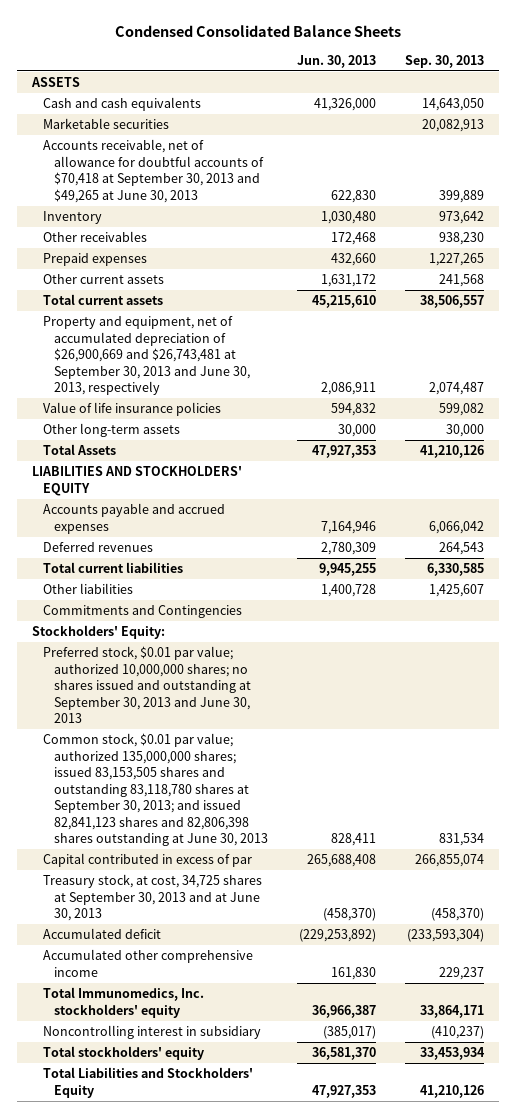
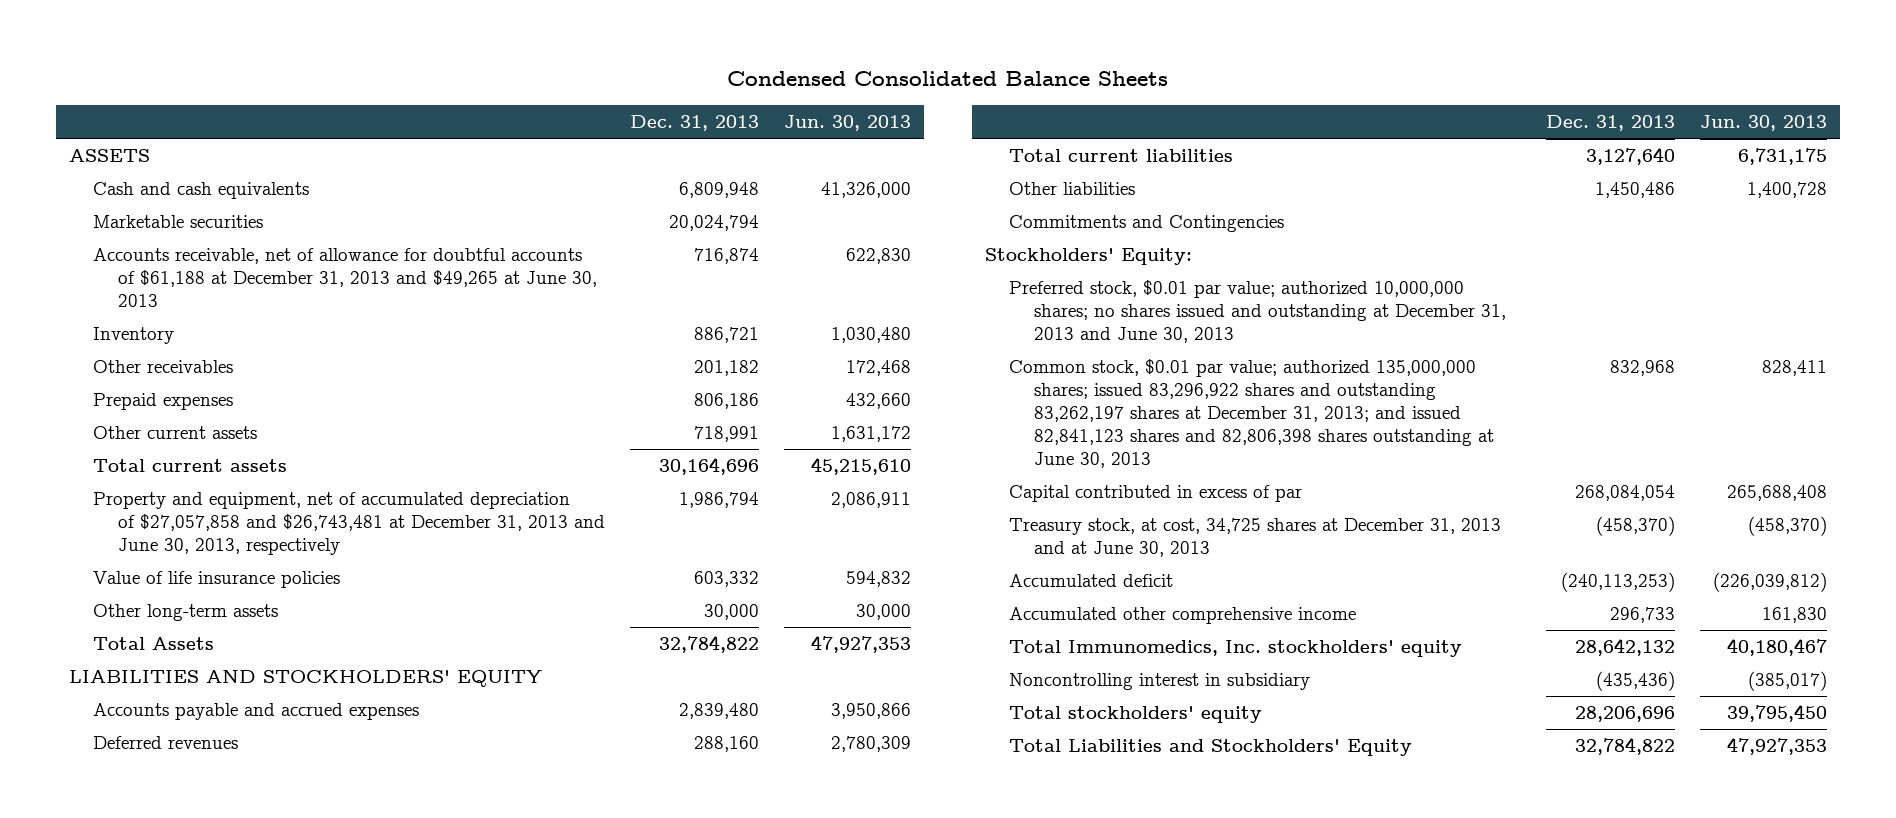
[404,54,484,68] Sep. 30, 2013 -> none
none -> [630,115,760,132] Dec. 31, 2013
[42,139,264,203] Accounts receivable, net of allowance for doubtful accounts of $70,418 at September 30, 2013 and $49,265 at June 30, 2013 -> [93,248,598,307] Accounts receivable, net of allowance for doubtful accounts of $61,188 at December 31, 2013 and $49,265 at June 30, 2013
[42,316,250,396] Property and equipment, net of accumulated depreciation of $26,900,669 and $26,743,481 at September 30, 2013 and June 30, 2013, respectively -> [93,492,606,555] Property and equipment, net of accumulated depreciation of $27,057,858 and $26,743,481 at December 31, 2013 and June 30, 2013, respectively
[320,520,376,534] 7,164,946 -> [831,703,912,720] 3,950,866
[318,563,376,577] 9,945,255 -> [1738,148,1828,166] 6,731,175
[42,646,251,724] Preferred stock, $0.01 par value; authorized 10,000,000 shares; no shares issued and outstanding at September 30, 2013 and June 30, 2013 -> [1009,280,1507,343] Preferred stock, $0.01 par value; authorized 10,000,000 shares; no shares issued and outstanding at December 31, 2013 and June 30, 2013
[42,733,268,847] Common stock, $0.01 par value; authorized 135,000,000 shares; issued 83,153,505 shares and outstanding 83,118,780 shares at September 30, 2013; and issued 82,841,123 shares and 82,806,398 shares outstanding at June 30, 2013 -> [1009,359,1495,468] Common stock, $0.01 par value; authorized 135,000,000 shares; issued 83,296,922 shares and outstanding 83,262,197 shares at December 31, 2013; and issued 82,841,123 shares and 82,806,398 shares outstanding at June 30, 2013
[42,874,262,922] Treasury stock, at cost, 34,725 shares at September 30, 2013 and at June 30, 2013 -> [1009,518,1502,558] Treasury stock, at cost, 34,725 shares at December 31, 2013 and at June 30, 2013
[298,929,376,943] (229,253,892) -> [1713,572,1828,593] (226,039,812)
[311,1004,376,1018] 36,966,387 -> [1727,638,1828,657] 40,180,467
[311,1047,376,1061] 36,581,370 -> [1727,704,1828,723] 39,795,450

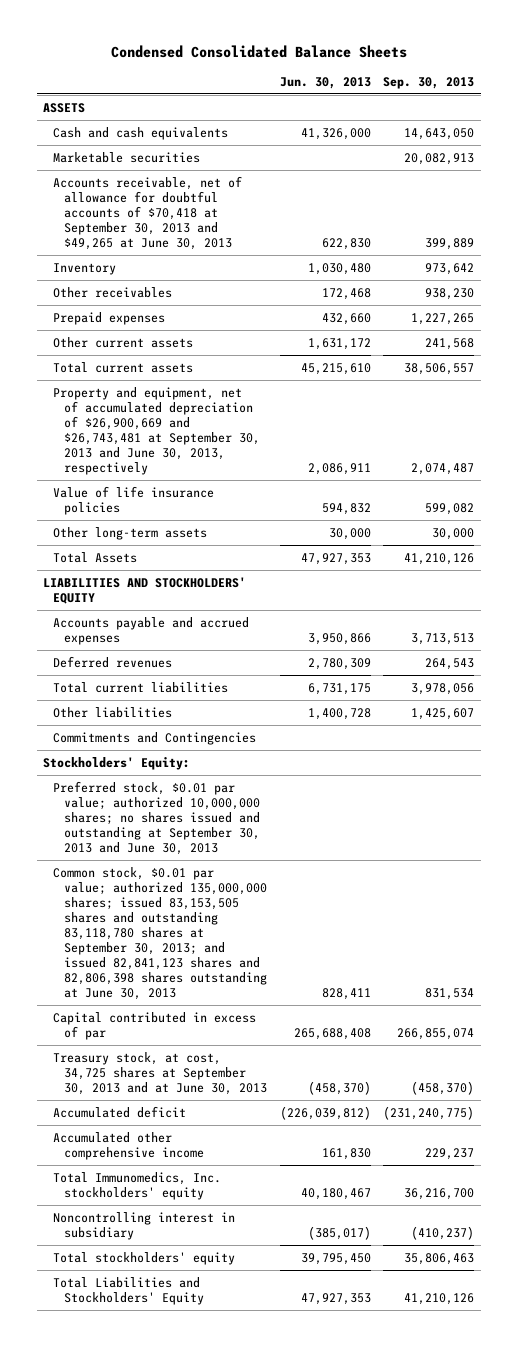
[630,115,760,132] Dec. 31, 2013 -> none
none -> [383,77,475,90] Sep. 30, 2013
[93,248,598,307] Accounts receivable, net of allowance for doubtful accounts of $61,188 at December 31, 2013 and $49,265 at June 30, 2013 -> [53,175,243,250] Accounts receivable, net of allowance for doubtful accounts of $70,418 at September 30, 2013 and $49,265 at June 30, 2013
[93,492,606,555] Property and equipment, net of accumulated depreciation of $27,057,858 and $26,743,481 at December 31, 2013 and June 30, 2013, respectively -> [53,386,260,475] Property and equipment, net of accumulated depreciation of $26,900,669 and $26,743,481 at September 30, 2013 and June 30, 2013, respectively
[1009,280,1507,343] Preferred stock, $0.01 par value; authorized 10,000,000 shares; no shares issued and outstanding at December 31, 2013 and June 30, 2013 -> [53,780,260,855] Preferred stock, $0.01 par value; authorized 10,000,000 shares; no shares issued and outstanding at September 30, 2013 and June 30, 2013
[1009,359,1495,468] Common stock, $0.01 par value; authorized 135,000,000 shares; issued 83,296,922 shares and outstanding 83,262,197 shares at December 31, 2013; and issued 82,841,123 shares and 82,806,398 shares outstanding at June 30, 2013 -> [53,866,267,1000] Common stock, $0.01 par value; authorized 135,000,000 shares; issued 83,153,505 shares and outstanding 83,118,780 shares at September 30, 2013; and issued 82,841,123 shares and 82,806,398 shares outstanding at June 30, 2013
[1009,518,1502,558] Treasury stock, at cost, 34,725 shares at December 31, 2013 and at June 30, 2013 -> [53,1051,267,1095] Treasury stock, at cost, 34,725 shares at September 30, 2013 and at June 30, 2013

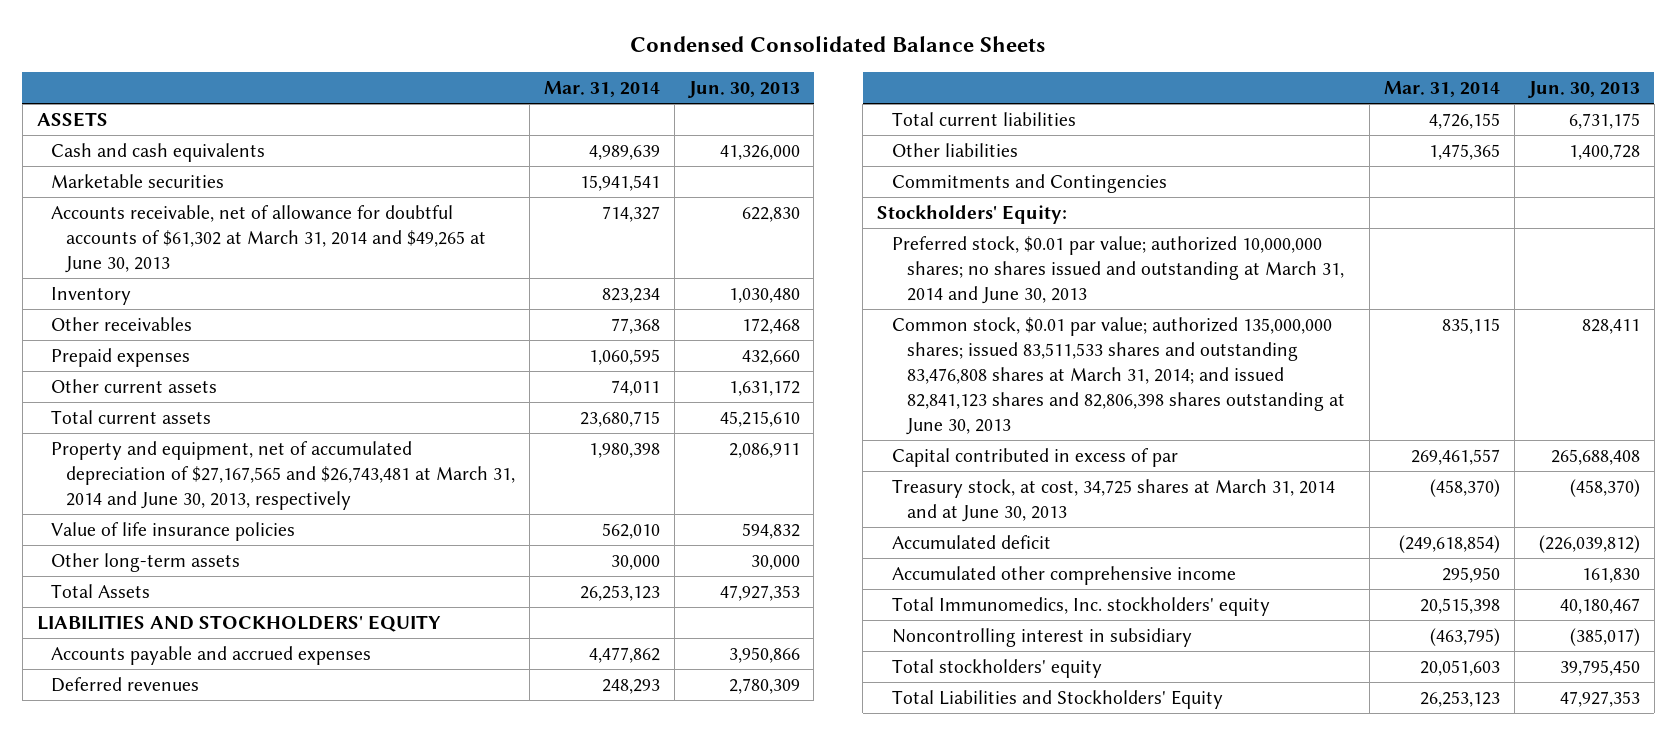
[383,77,475,90] Sep. 30, 2013 -> none
none -> [543,80,660,97] Mar. 31, 2014
[53,175,243,250] Accounts receivable, net of allowance for doubtful accounts of $70,418 at September 30, 2013 and $49,265 at June 30, 2013 -> [51,204,487,273] Accounts receivable, net of allowance for doubtful accounts of $61,302 at March 31, 2014 and $49,265 at June 30, 2013
[53,386,260,475] Property and equipment, net of accumulated depreciation of $26,900,669 and $26,743,481 at September 30, 2013 and June 30, 2013, respectively -> [51,440,516,510] Property and equipment, net of accumulated depreciation of $27,167,565 and $26,743,481 at March 31, 2014 and June 30, 2013, respectively
[53,780,260,855] Preferred stock, $0.01 par value; authorized 10,000,000 shares; no shares issued and outstanding at September 30, 2013 and June 30, 2013 -> [891,235,1344,304] Preferred stock, $0.01 par value; authorized 10,000,000 shares; no shares issued and outstanding at March 31, 2014 and June 30, 2013
[53,866,267,1000] Common stock, $0.01 par value; authorized 135,000,000 shares; issued 83,153,505 shares and outstanding 83,118,780 shares at September 30, 2013; and issued 82,841,123 shares and 82,806,398 shares outstanding at June 30, 2013 -> [891,316,1345,436] Common stock, $0.01 par value; authorized 135,000,000 shares; issued 83,511,533 shares and outstanding 83,476,808 shares at March 31, 2014; and issued 82,841,123 shares and 82,806,398 shares outstanding at June 30, 2013
[53,1051,267,1095] Treasury stock, at cost, 34,725 shares at September 30, 2013 and at June 30, 2013 -> [891,478,1335,522] Treasury stock, at cost, 34,725 shares at March 31, 2014 and at June 30, 2013

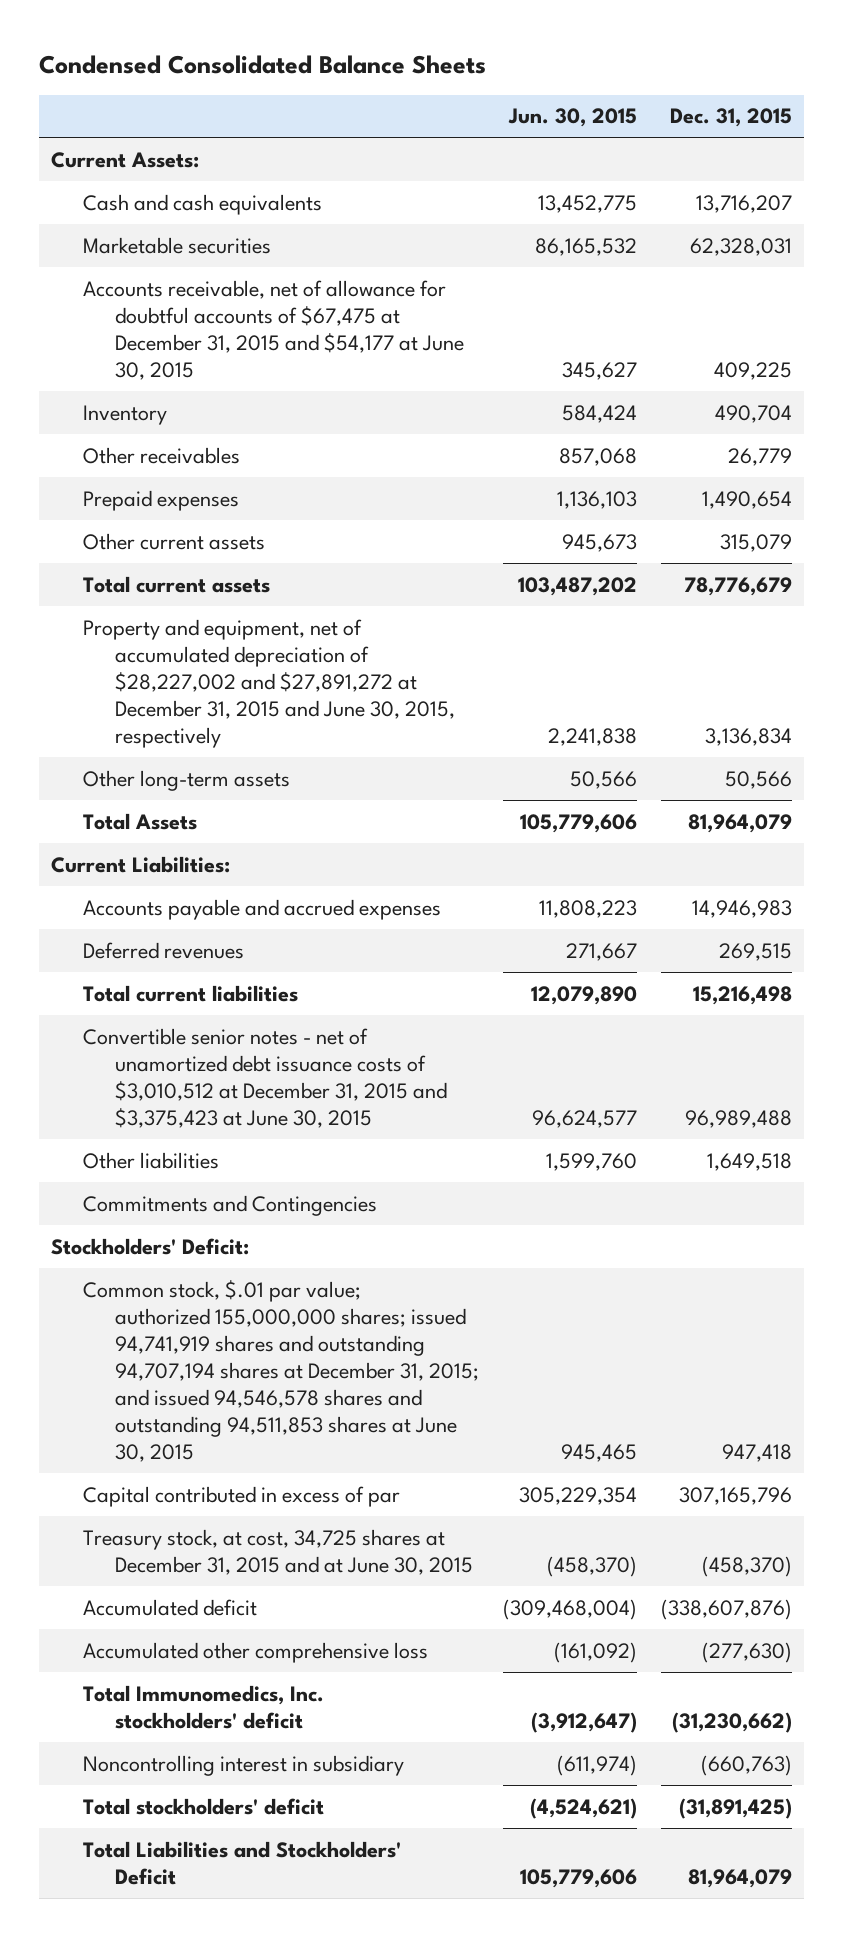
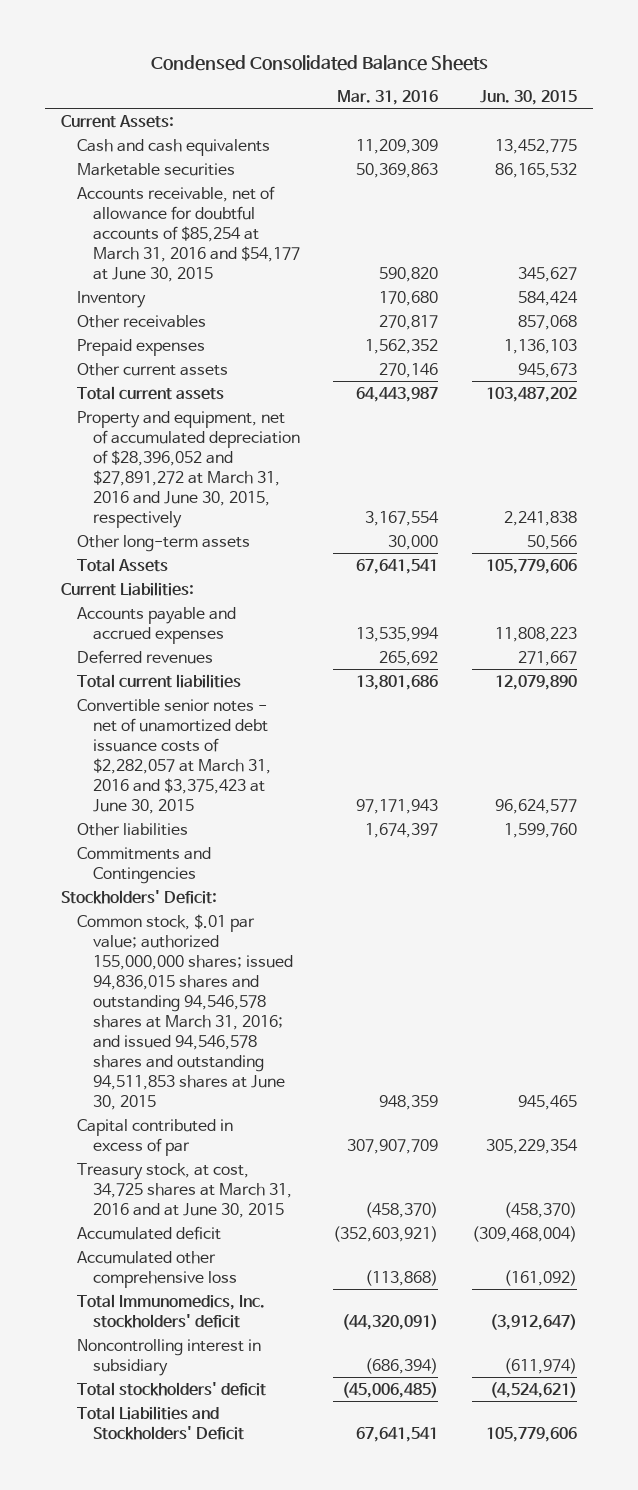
[670,108,793,128] Dec. 31, 2015 -> none
none -> [337,89,439,105] Mar. 31, 2016
[82,279,465,380] Accounts receivable, net of allowance for doubtful accounts of $67,475 at December 31, 2015 and $54,177 at June 30, 2015 -> [76,185,300,282] Accounts receivable, net of allowance for doubtful accounts of $85,254 at March 31, 2016 and $54,177 at June 30, 2015
[82,618,456,748] Property and equipment, net of accumulated depreciation of $28,227,002 and $27,891,272 at December 31, 2015 and June 30, 2015, respectively -> [76,410,300,528] Property and equipment, net of accumulated depreciation of $28,396,052 and $27,891,272 at March 31, 2016 and June 30, 2015, respectively
[82,1027,448,1128] Convertible senior notes - net of unamortized debt issuance costs of $3,010,512 at December 31, 2015 and $3,375,423 at June 30, 2015 -> [76,698,271,814] Convertible senior notes - net of unamortized debt issuance costs of $2,282,057 at March 31, 2016 and $3,375,423 at June 30, 2015
[82,1279,480,1462] Common stock, $.01 par value; authorized 155,000,000 shares; issued 94,741,919 shares and outstanding 94,707,194 shares at December 31, 2015; and issued 94,546,578 shares and outstanding 94,511,853 shares at June 30, 2015 -> [76,913,293,1110] Common stock, $.01 par value; authorized 155,000,000 shares; issued 94,836,015 shares and outstanding 94,546,578 shares at March 31, 2016; and issued 94,546,578 shares and outstanding 94,511,853 shares at June 30, 2015
[82,1528,474,1575] Treasury stock, at cost, 34,725 shares at December 31, 2015 and at June 30, 2015 -> [76,1162,292,1218] Treasury stock, at cost, 34,725 shares at March 31, 2016 and at June 30, 2015

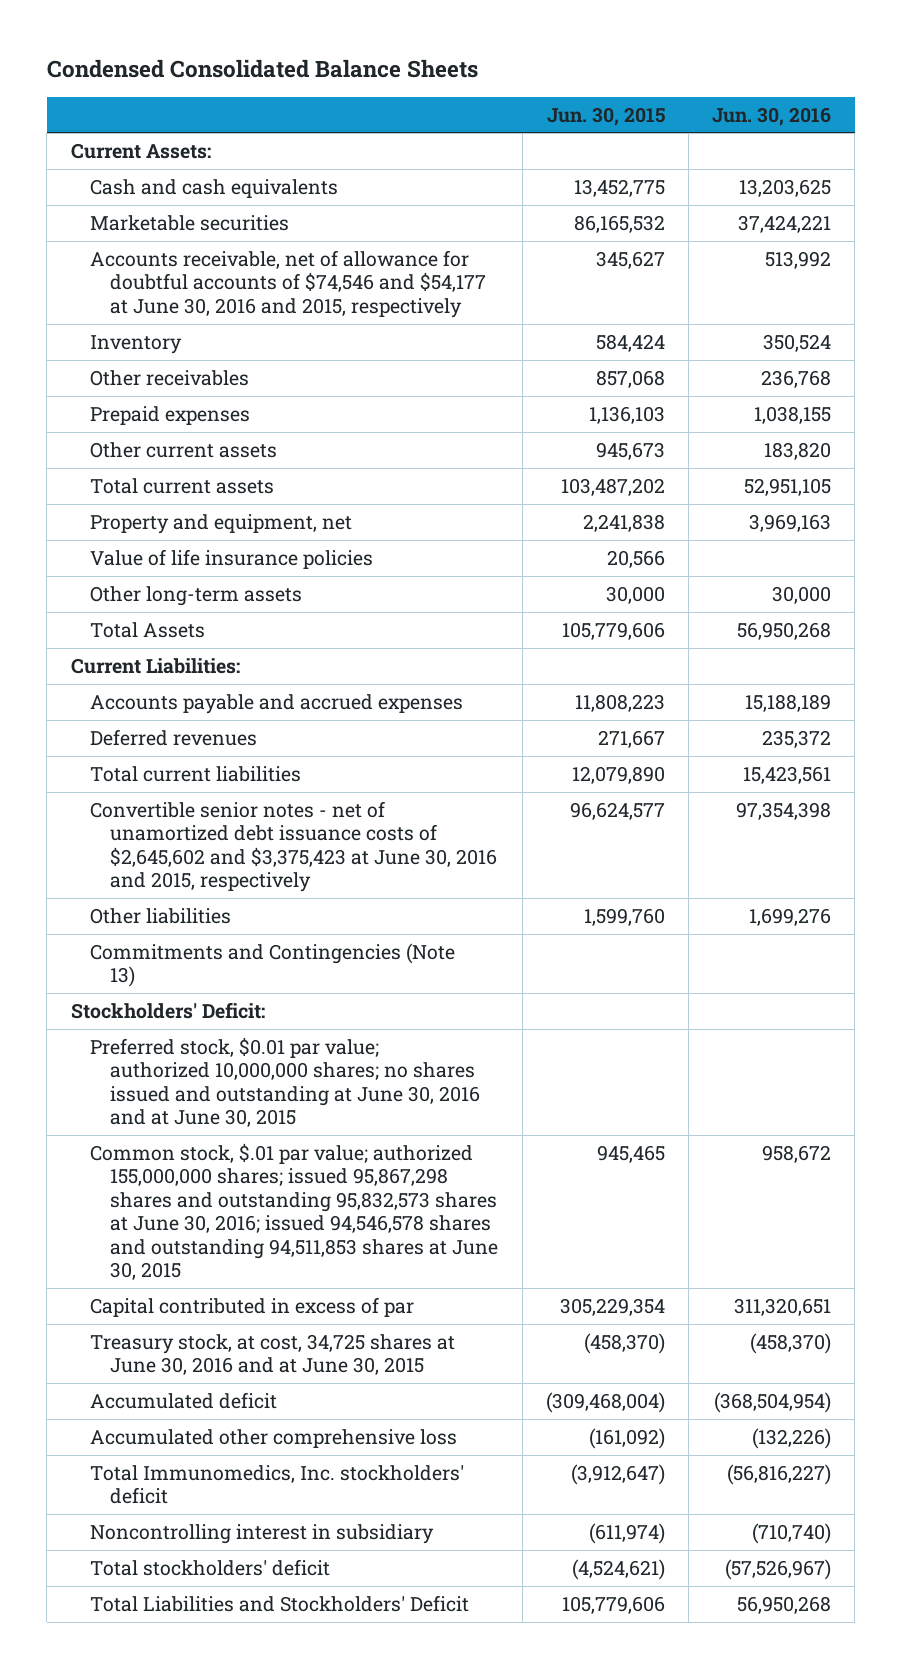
[337,89,439,105] Mar. 31, 2016 -> none
none -> [712,106,832,126] Jun. 30, 2016
[76,185,300,282] Accounts receivable, net of allowance for doubtful accounts of $85,254 at March 31, 2016 and $54,177 at June 30, 2015 -> [90,249,487,318] Accounts receivable, net of allowance for doubtful accounts of $74,546 and $54,177 at June 30, 2016 and 2015, respectively
[76,410,300,528] Property and equipment, net of accumulated depreciation of $28,396,052 and $27,891,272 at March 31, 2016 and June 30, 2015, respectively -> [90,513,353,534] Property and equipment, net
none -> [90,548,374,569] Value of life insurance policies
[526,534,577,550] 50,566 -> [605,585,665,604] 30,000
[76,698,271,814] Convertible senior notes - net of unamortized debt issuance costs of $2,282,057 at March 31, 2016 and $3,375,423 at June 30, 2015 -> [90,800,498,893] Convertible senior notes - net of unamortized debt issuance costs of $2,645,602 and $3,375,423 at June 30, 2016 and 2015, respectively
[76,846,211,884] Commitments and Contingencies -> [90,942,456,988] Commitments and Contingencies (Note 13)
none -> [90,1036,481,1128] Preferred stock, $0.01 par value; authorized 10,000,000 shares; no shares issued and outstanding at June 30, 2016 and at June 30, 2015
[76,913,293,1110] Common stock, $.01 par value; authorized 155,000,000 shares; issued 94,836,015 shares and outstanding 94,546,578 shares at March 31, 2016; and issued 94,546,578 shares and outstanding 94,511,853 shares at June 30, 2015 -> [90,1142,499,1281] Common stock, $.01 par value; authorized 155,000,000 shares; issued 95,867,298 shares and outstanding 95,832,573 shares at June 30, 2016; issued 94,546,578 shares and outstanding 94,511,853 shares at June 30, 2015
[76,1162,292,1218] Treasury stock, at cost, 34,725 shares at March 31, 2016 and at June 30, 2015 -> [90,1333,456,1376] Treasury stock, at cost, 34,725 shares at June 30, 2016 and at June 30, 2015

